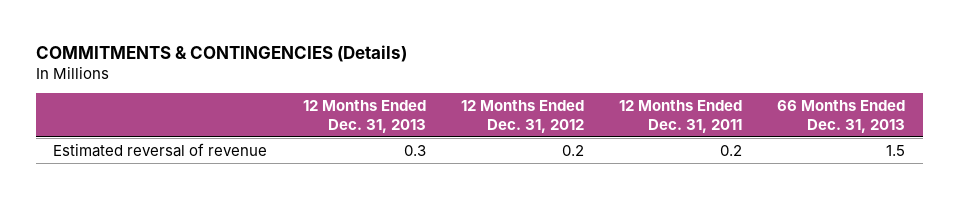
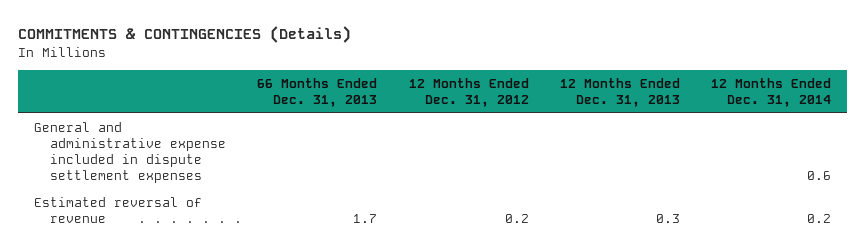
[619,100,743,133] 12 Months Ended Dec. 31, 2011 -> none
none -> [711,77,832,108] 12 Months Ended Dec. 31, 2014
none -> [33,121,227,184] General and administrative expense included in dispute settlement expenses
[886,145,906,157] 1.5 -> [353,214,378,224] 1.7

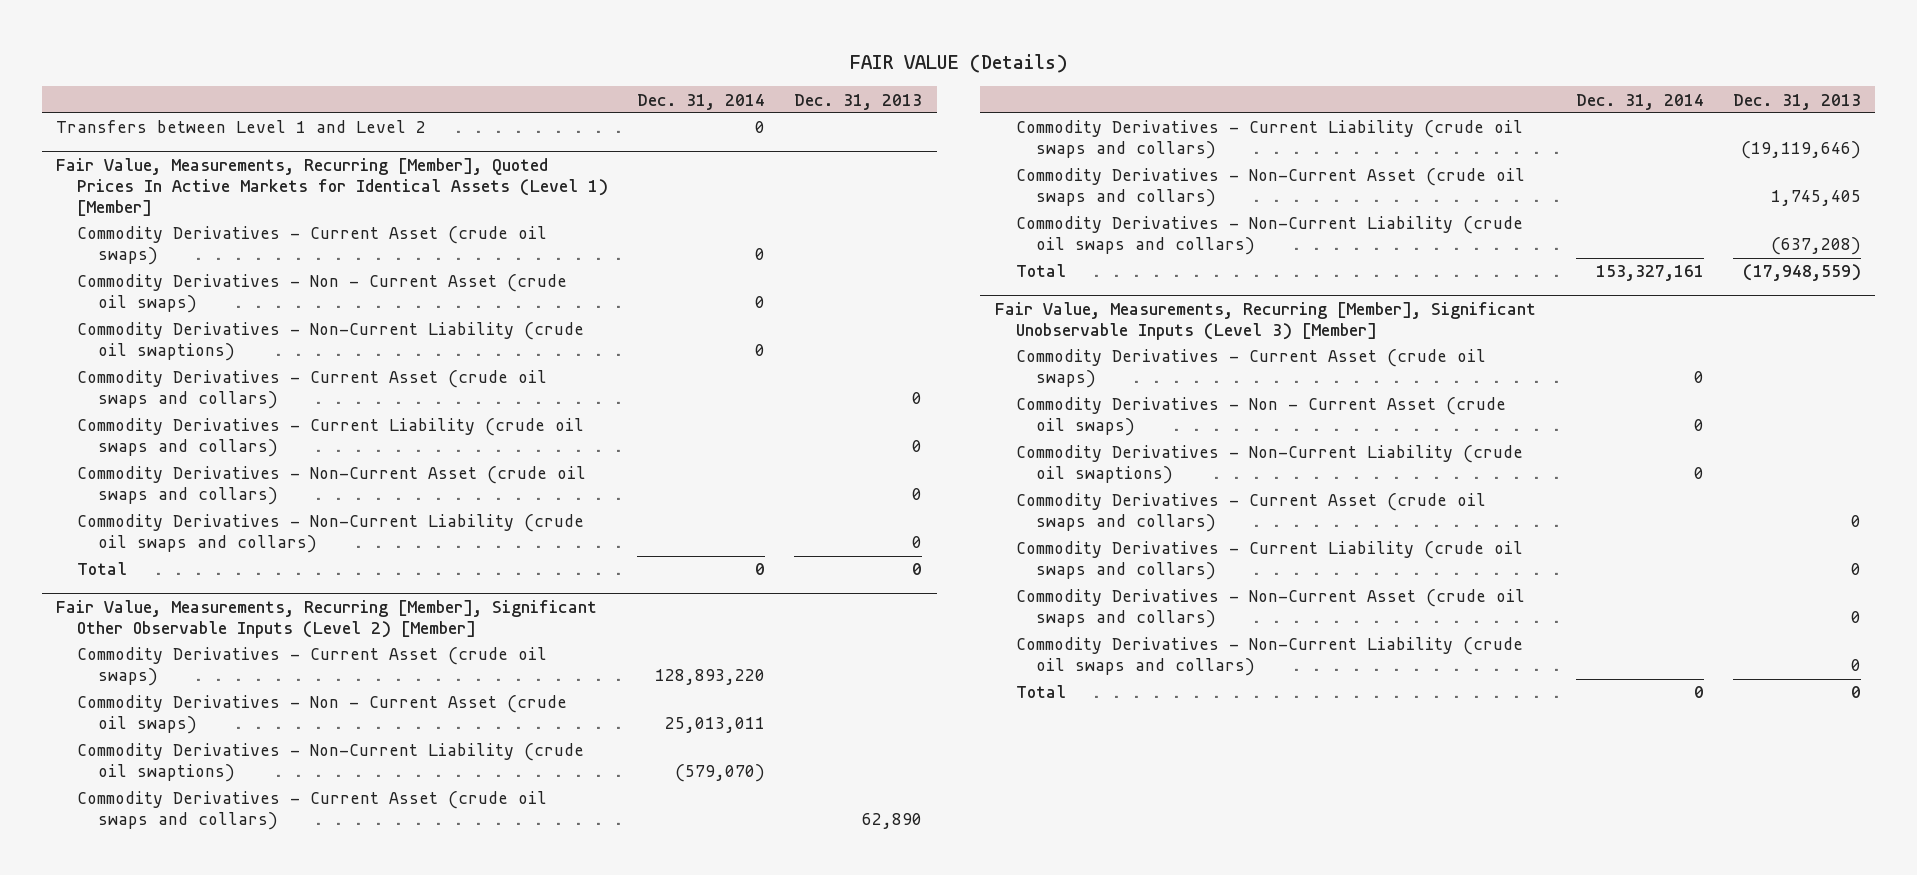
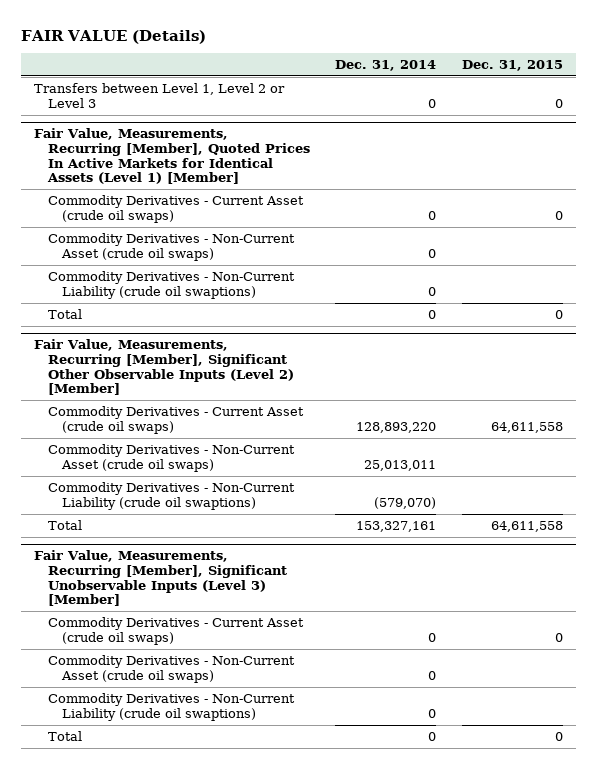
[794,93,923,110] Dec. 31, 2013 -> none
none -> [461,59,563,71] Dec. 31, 2015
[56,120,427,134] Transfers between Level 1 and Level 2 -> [34,82,286,108] Transfers between Level 1, Level 2 or Level 3
[77,274,568,314] Commodity Derivatives - Non - Current Asset (crude oil swaps) -> [47,232,295,261] Commodity Derivatives - Non-Current Asset (crude oil swaps)
[77,370,548,410] Commodity Derivatives - Current Asset (crude oil swaps and collars) -> none
[77,418,585,458] Commodity Derivatives - Current Liability (crude oil swaps and collars) -> none
[77,466,587,506] Commodity Derivatives - Non-Current Asset (crude oil swaps and collars) -> none
[77,514,585,554] Commodity Derivatives - Non-Current Liability (crude oil swaps and collars) -> none
[77,695,568,735] Commodity Derivatives - Non - Current Asset (crude oil swaps) -> [47,443,295,472] Commodity Derivatives - Non-Current Asset (crude oil swaps)
[77,791,548,831] Commodity Derivatives - Current Asset (crude oil swaps and collars) -> none
[1015,120,1523,160] Commodity Derivatives - Current Liability (crude oil swaps and collars) -> none
[1015,168,1525,208] Commodity Derivatives - Non-Current Asset (crude oil swaps and collars) -> none
[1015,216,1523,256] Commodity Derivatives - Non-Current Liability (crude oil swaps and collars) -> none
[1015,397,1506,437] Commodity Derivatives - Non - Current Asset (crude oil swaps) -> [47,654,295,683] Commodity Derivatives - Non-Current Asset (crude oil swaps)
[1015,493,1486,533] Commodity Derivatives - Current Asset (crude oil swaps and collars) -> none
[1015,541,1523,581] Commodity Derivatives - Current Liability (crude oil swaps and collars) -> none
[1015,589,1525,629] Commodity Derivatives - Non-Current Asset (crude oil swaps and collars) -> none
[1015,637,1523,677] Commodity Derivatives - Non-Current Liability (crude oil swaps and collars) -> none

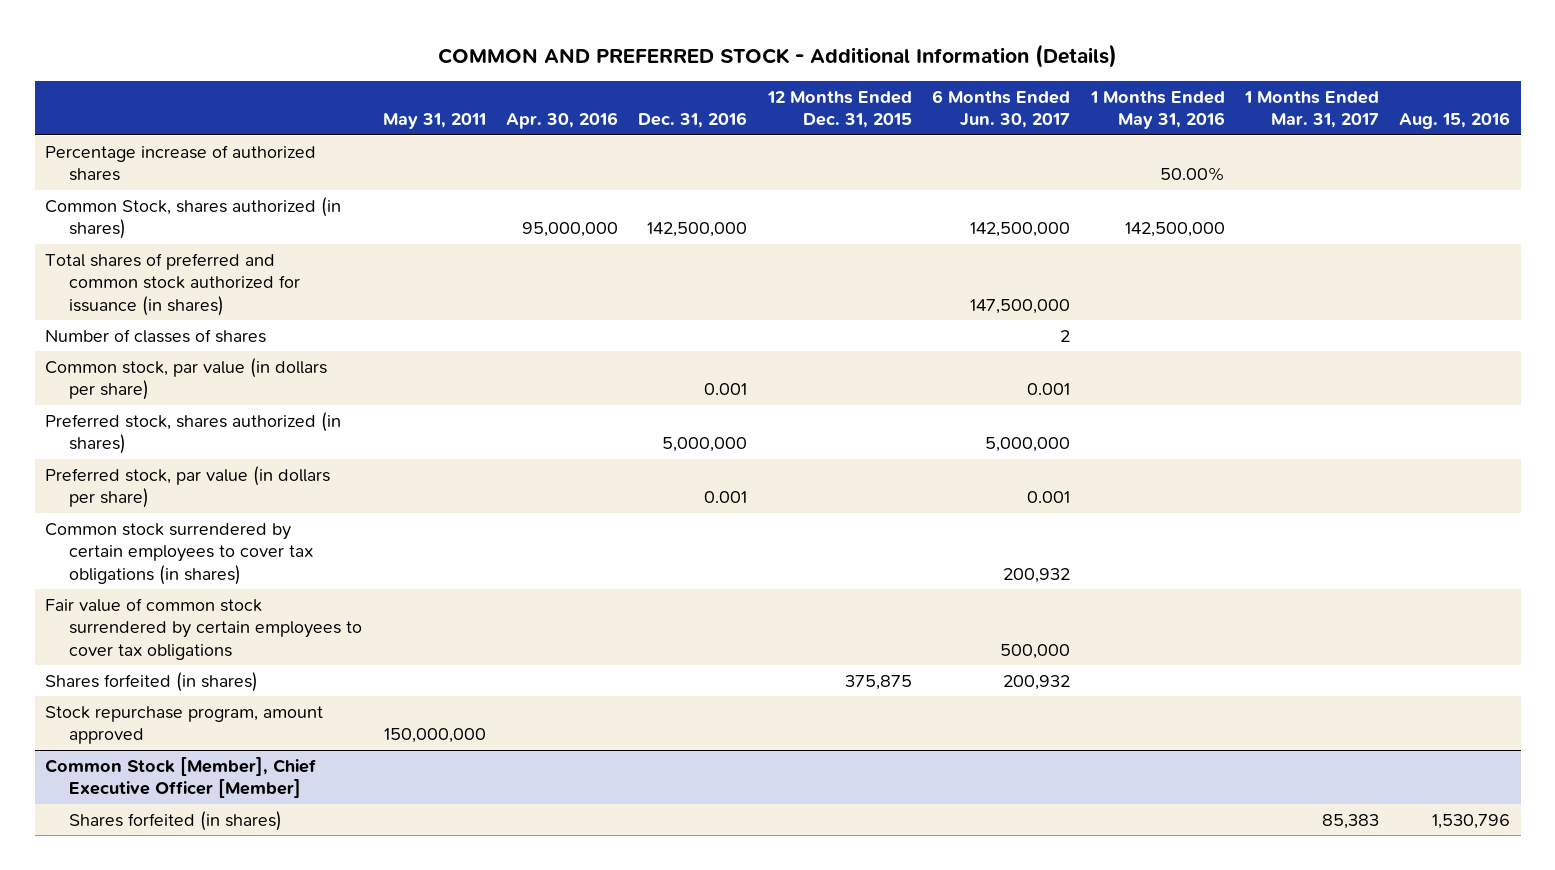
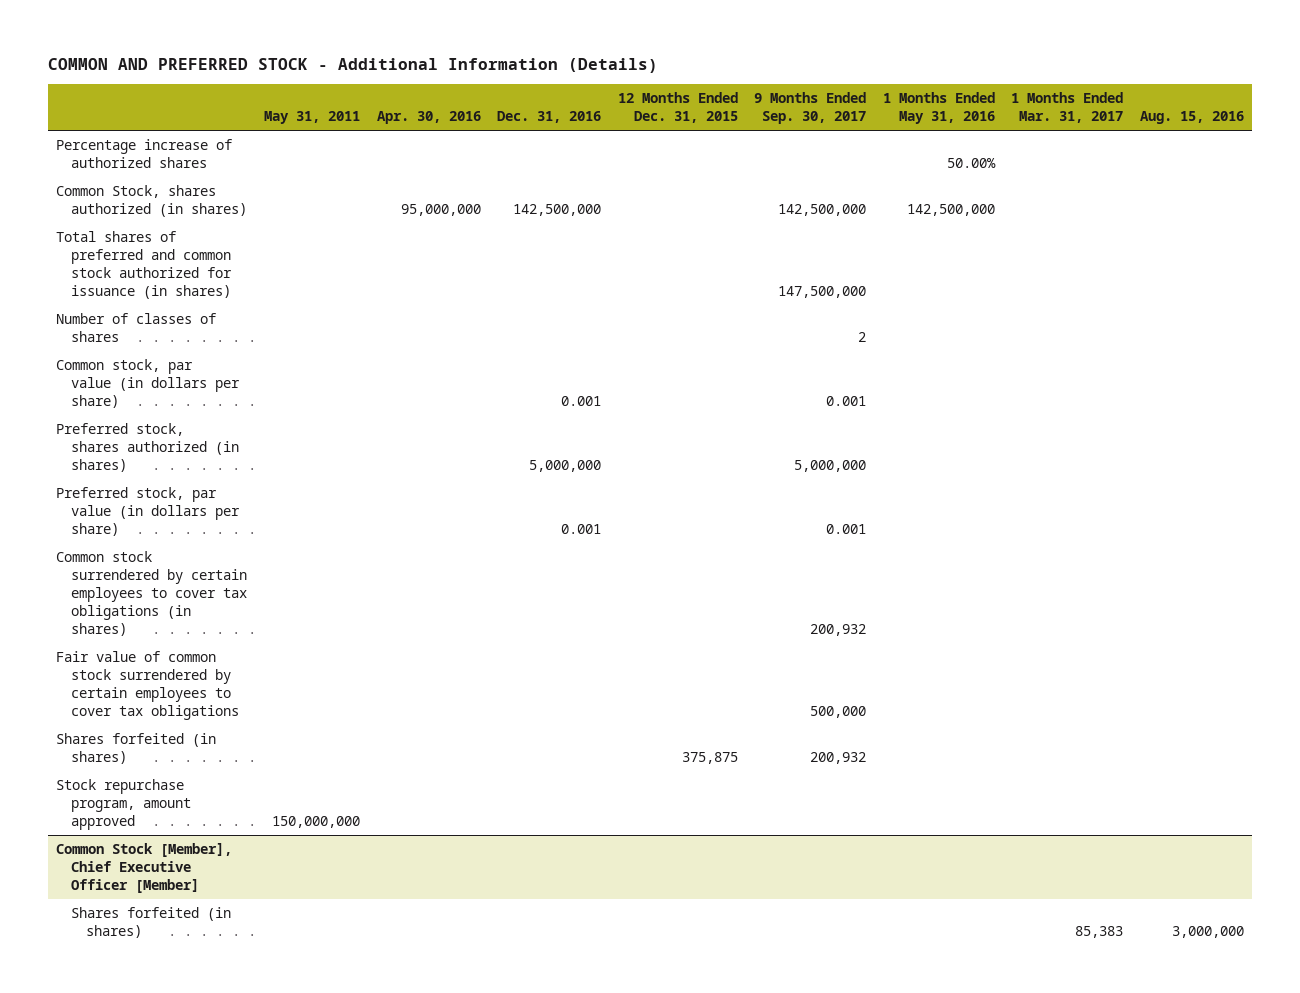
[932,89,1071,129] 6 Months Ended Jun. 30, 2017 -> none
none -> [754,92,867,125] 9 Months Ended Sep. 30, 2017
[1432,813,1511,829] 1,530,796 -> [1171,926,1244,939] 3,000,000

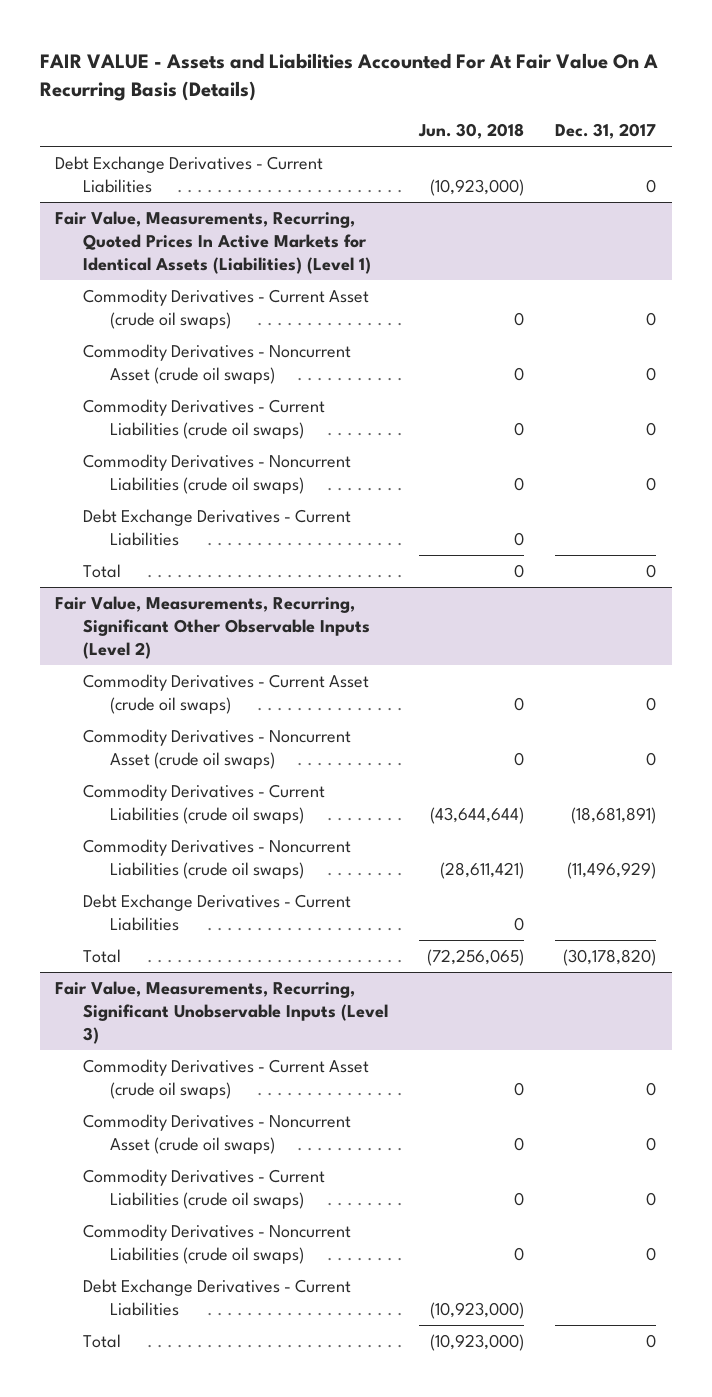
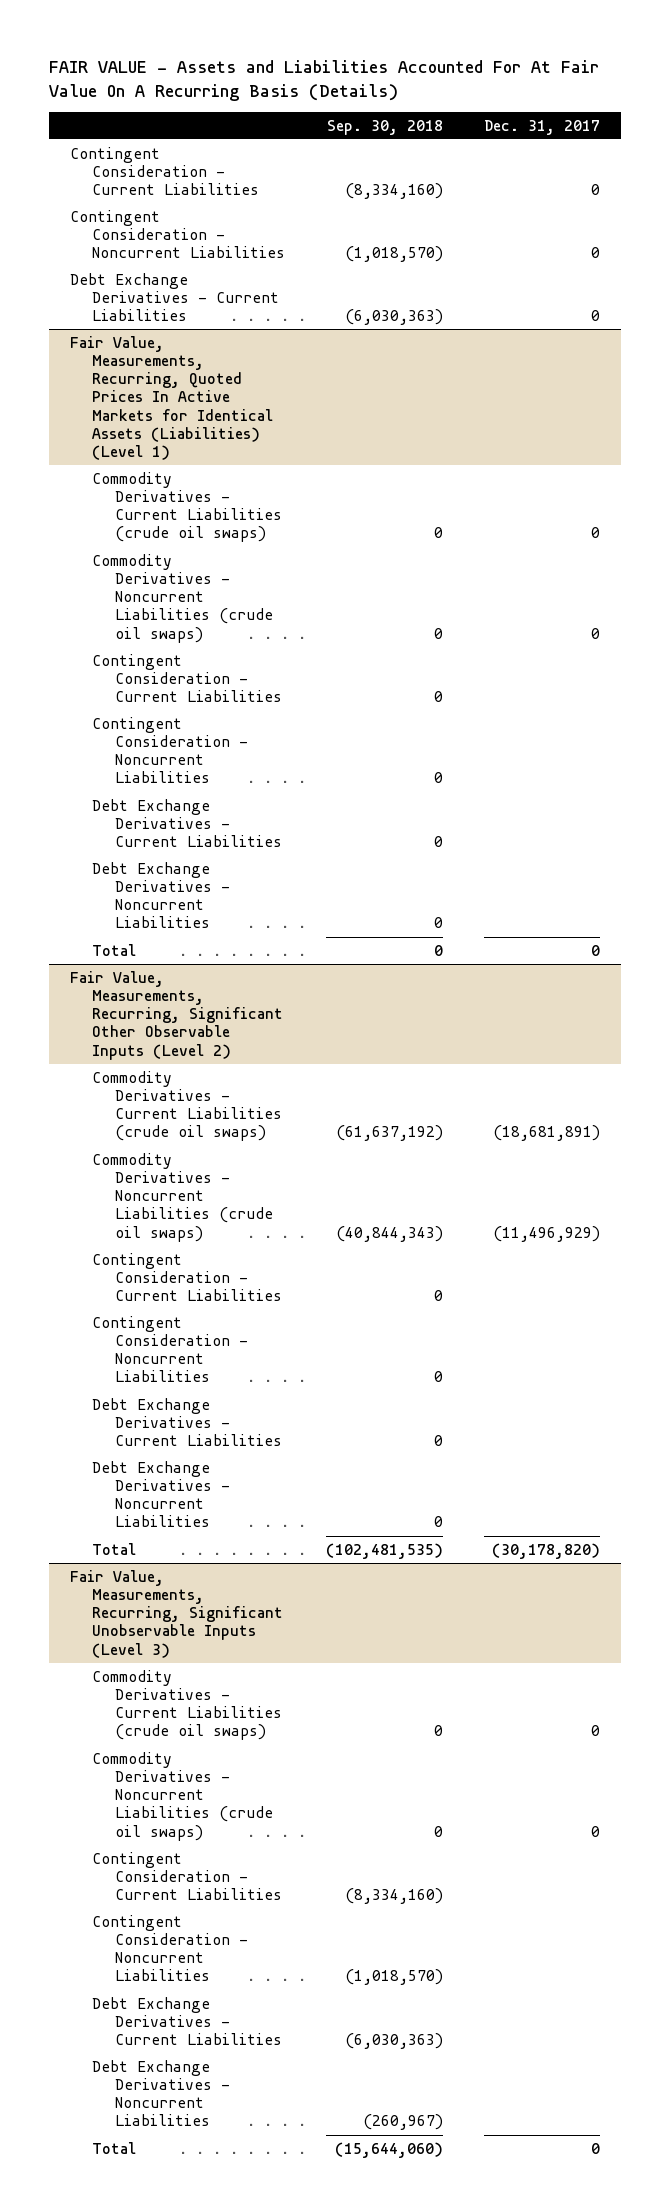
[417,122,524,139] Jun. 30, 2018 -> none
none -> [327,119,444,135] Sep. 30, 2018
none -> [69,146,260,196] Contingent Consideration - Current Liabilities
none -> [69,209,286,259] Contingent Consideration - Noncurrent Liabilities
[82,289,369,330] Commodity Derivatives - Current Asset (crude oil swaps) -> none
[82,344,351,385] Commodity Derivatives - Noncurrent Asset (crude oil swaps) -> none
none -> [92,653,283,703] Contingent Consideration - Current Liabilities
none -> [92,716,249,784] Contingent Consideration - Noncurrent Liabilities
none -> [92,861,231,929] Debt Exchange Derivatives - Noncurrent Liabilities
[82,674,369,715] Commodity Derivatives - Current Asset (crude oil swaps) -> none
[82,729,351,770] Commodity Derivatives - Noncurrent Asset (crude oil swaps) -> none
none -> [92,1252,283,1302] Contingent Consideration - Current Liabilities
none -> [92,1315,249,1383] Contingent Consideration - Noncurrent Liabilities
none -> [92,1460,231,1528] Debt Exchange Derivatives - Noncurrent Liabilities
[82,1059,369,1100] Commodity Derivatives - Current Asset (crude oil swaps) -> none
[82,1114,351,1155] Commodity Derivatives - Noncurrent Asset (crude oil swaps) -> none
none -> [92,1851,283,1901] Contingent Consideration - Current Liabilities
none -> [92,1914,249,1982] Contingent Consideration - Noncurrent Liabilities
none -> [92,2059,231,2127] Debt Exchange Derivatives - Noncurrent Liabilities

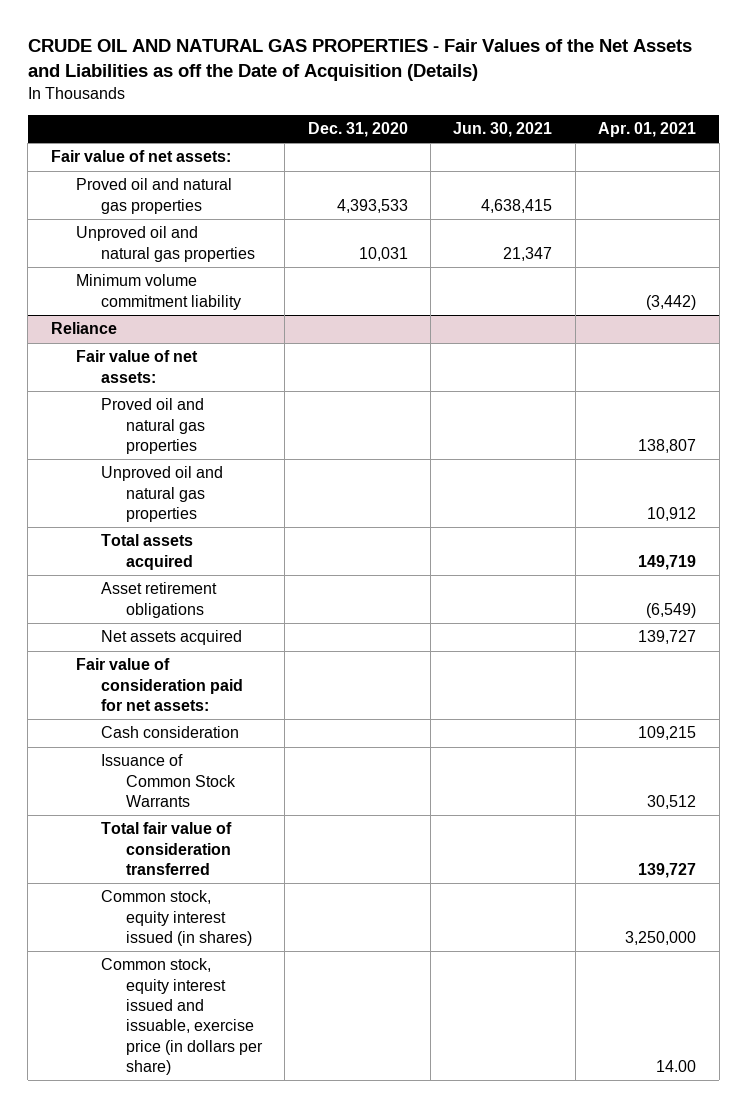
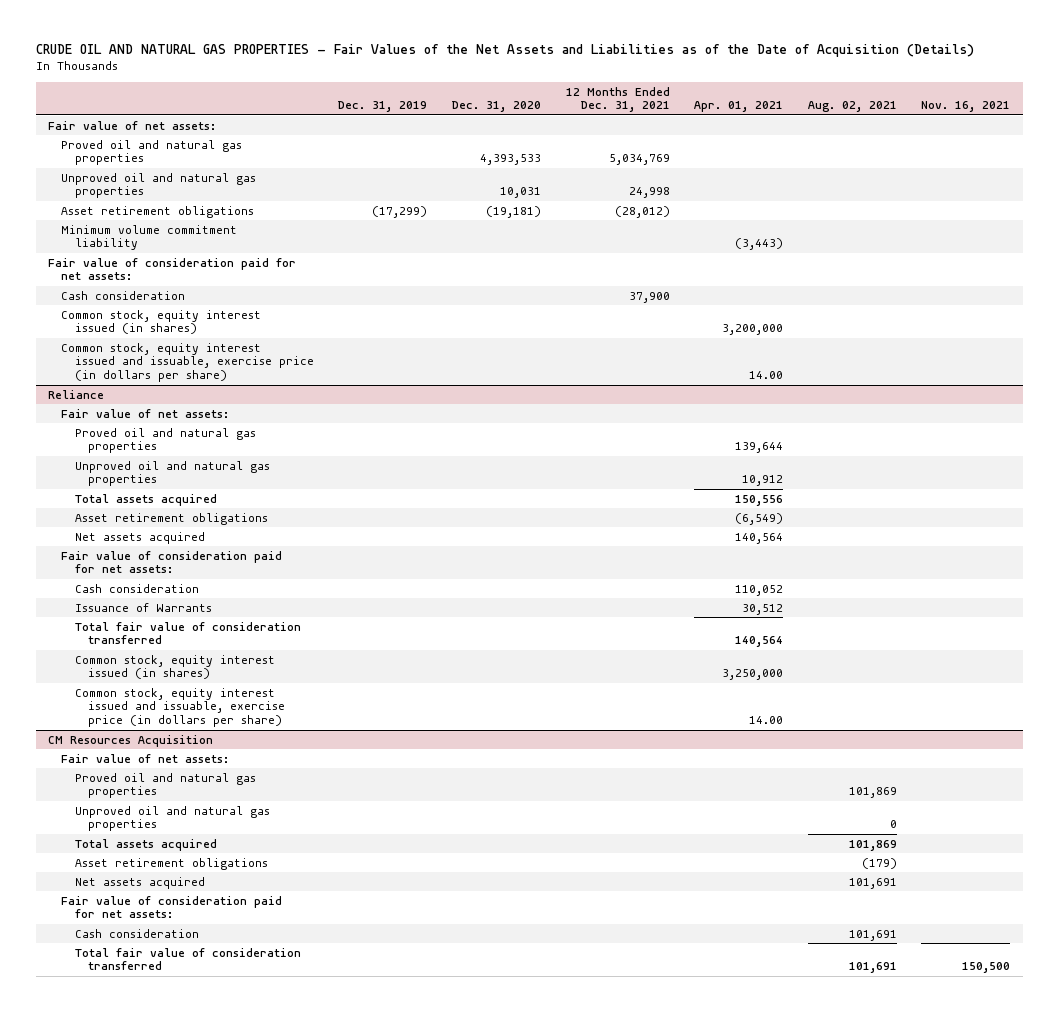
[27,39,692,82] CRUDE OIL AND NATURAL GAS PROPERTIES - Fair Values of the Net Assets and Liabilities as off the Date of Acquisition (Details) -> [35,44,974,58] CRUDE OIL AND NATURAL GAS PROPERTIES - Fair Values of the Net Assets and Liabilities as of the Date of Acquisition (Details)
[453,121,553,137] Jun. 30, 2021 -> none
none -> [338,101,428,113] Dec. 31, 2019
none -> [565,86,670,113] 12 Months Ended Dec. 31, 2021
none -> [807,101,897,113] Aug. 02, 2021
none -> [921,101,1011,113] Nov. 16, 2021
none -> [61,205,255,218] Asset retirement obligations
[646,294,697,310] (3,442) -> [735,238,784,251] (3,443)
none -> [48,257,297,281] Fair value of consideration paid for net assets:
none -> [61,290,186,300] Cash consideration
none -> [61,309,262,335] Common stock, equity interest issued (in shares)
none -> [61,342,314,383] Common stock, equity interest issued and issuable, exercise price (in dollars per share)
[638,438,697,453] 138,807 -> [735,442,784,454] 139,644
[638,554,697,570] 149,719 -> [735,494,784,506] 150,556
[638,630,697,645] 139,727 -> [735,532,784,544] 140,564
[638,726,697,741] 109,215 -> [735,584,784,596] 110,052
[100,754,237,807] Issuance of Common Stock Warrants -> [74,602,212,612] Issuance of Warrants
[638,862,697,878] 139,727 -> [735,636,784,648] 140,564
none -> [48,734,214,747] CM Resources Acquisition
none -> [61,753,230,763] Fair value of net assets:
none -> [74,772,256,799] Proved oil and natural gas properties
none -> [74,805,270,832] Unproved oil and natural gas properties
none -> [74,838,217,851] Total assets acquired
none -> [74,857,268,870] Asset retirement obligations
none -> [74,876,205,889] Net assets acquired
none -> [61,895,283,919] Fair value of consideration paid for net assets:
none -> [74,928,199,938] Cash consideration
none -> [74,947,301,971] Total fair value of consideration transferred

